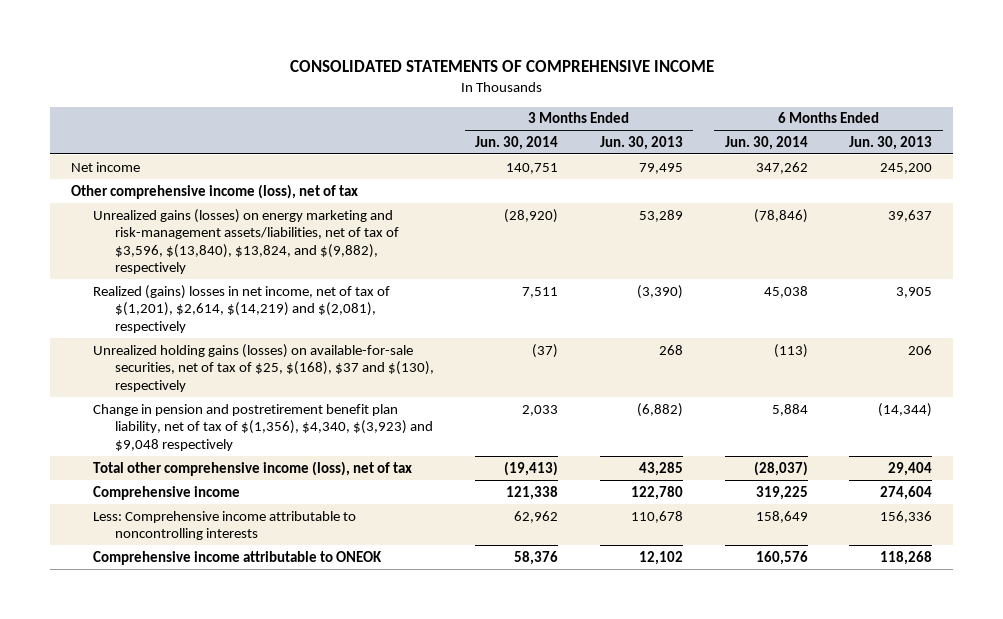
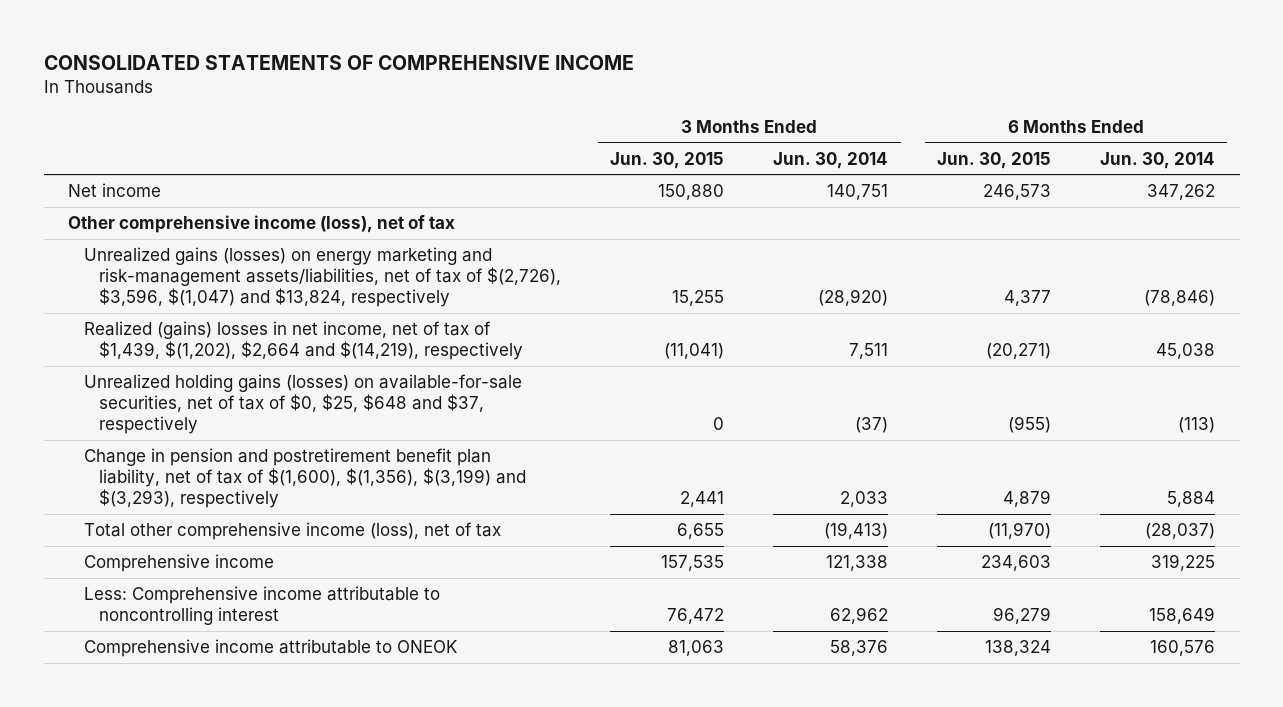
[600,135,684,150] Jun. 30, 2013 -> none
[849,135,933,150] Jun. 30, 2013 -> none
none -> [610,151,725,169] Jun. 30, 2015
none -> [937,151,1052,169] Jun. 30, 2015
[92,208,399,275] Unrealized gains (losses) on energy marketing and risk-management assets/liabilities, net of tax of $3,596, $(13,840), $13,824, and $(9,882), respectively -> [83,247,562,307] Unrealized gains (losses) on energy marketing and risk-management assets/liabilities, net of tax of $(2,726), $3,596, $(1,047) and $13,824, respectively
[92,284,390,333] Realized (gains) losses in net income, net of tax of $(1,201), $2,614, $(14,219) and $(2,081), respectively -> [83,321,524,361] Realized (gains) losses in net income, net of tax of $1,439, $(1,202), $2,664 and $(14,219), respectively
[92,343,434,392] Unrealized holding gains (losses) on available-for-sale securities, net of tax of $25, $(168), $37 and $(130), respectively -> [83,374,522,434] Unrealized holding gains (losses) on available-for-sale securities, net of tax of $0, $25, $648 and $37, respectively
[92,403,433,451] Change in pension and postretirement benefit plan liability, net of tax of $(1,356), $4,340, $(3,923) and $9,048 respectively -> [83,448,527,508] Change in pension and postretirement benefit plan liability, net of tax of $(1,600), $(1,356), $(3,199) and $(3,293), respectively
[92,510,356,541] Less: Comprehensive income attributable to noncontrolling interests -> [83,586,440,626] Less: Comprehensive income attributable to noncontrolling interest

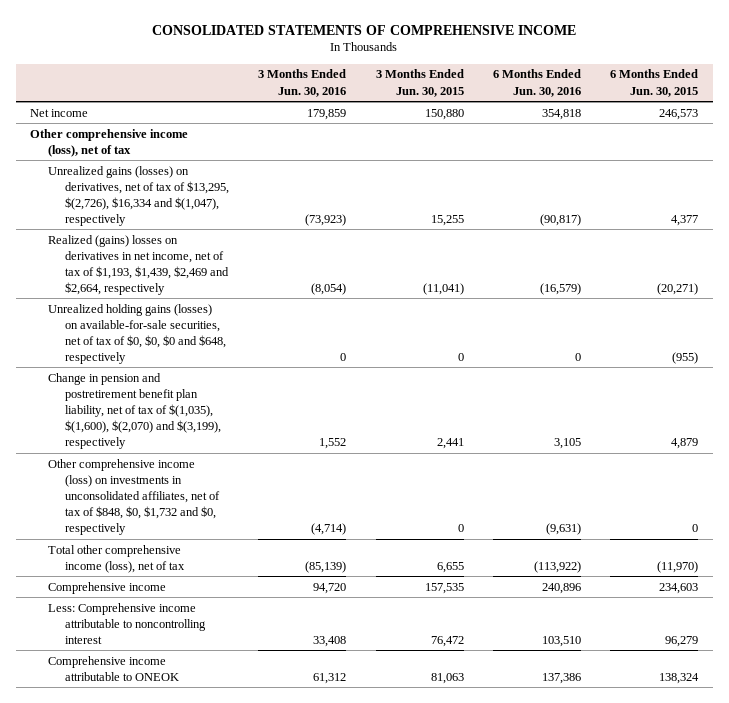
[773,151,889,169] Jun. 30, 2014 -> none
[1100,151,1216,169] Jun. 30, 2014 -> none
none -> [258,69,347,97] 3 Months Ended Jun. 30, 2016
none -> [493,69,582,97] 6 Months Ended Jun. 30, 2016
[83,247,562,307] Unrealized gains (losses) on energy marketing and risk-management assets/liabilities, net of tax of $(2,726), $3,596, $(1,047) and $13,824, respectively -> [47,165,230,226] Unrealized gains (losses) on derivatives, net of tax of $13,295, $(2,726), $16,334 and $(1,047), respectively
[83,321,524,361] Realized (gains) losses in net income, net of tax of $1,439, $(1,202), $2,664 and $(14,219), respectively -> [47,234,230,295] Realized (gains) losses on derivatives in net income, net of tax of $1,193, $1,439, $2,469 and $2,664, respectively
[83,374,522,434] Unrealized holding gains (losses) on available-for-sale securities, net of tax of $0, $25, $648 and $37, respectively -> [47,303,227,364] Unrealized holding gains (losses) on available-for-sale securities, net of tax of $0, $0, $0 and $648, respectively
[83,448,527,508] Change in pension and postretirement benefit plan liability, net of tax of $(1,600), $(1,356), $(3,199) and $(3,293), respectively -> [47,372,222,449] Change in pension and postretirement benefit plan liability, net of tax of $(1,035), $(1,600), $(2,070) and $(3,199), respectively
none -> [47,458,221,535] Other comprehensive income (loss) on investments in unconsolidated affiliates, net of tax of $848, $0, $1,732 and $0, respectively

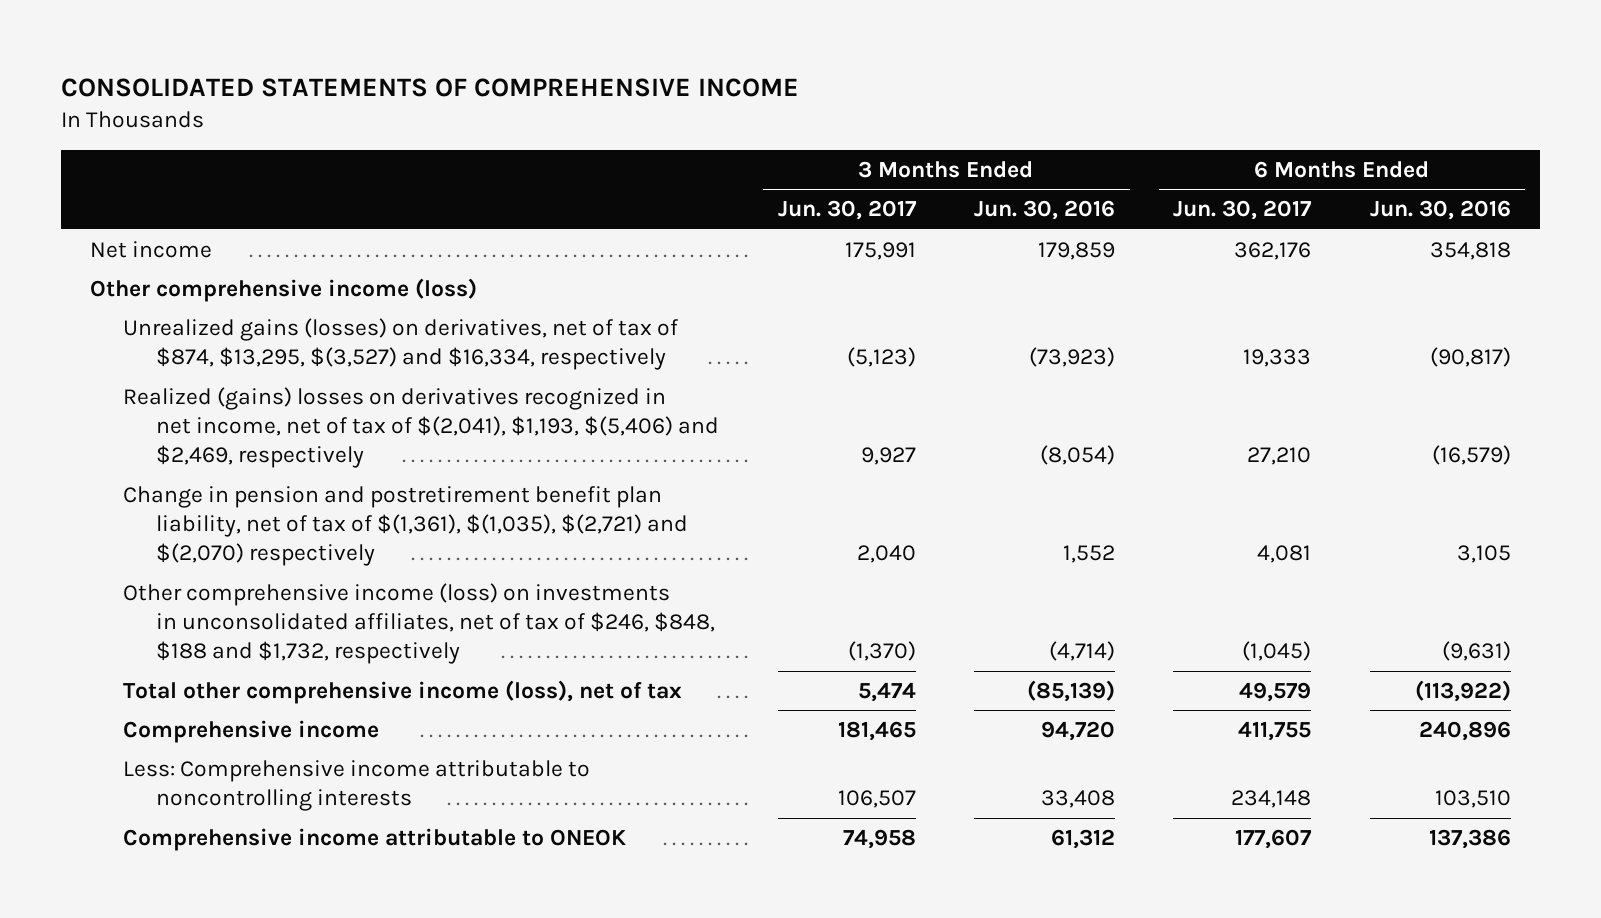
[375,69,464,97] 3 Months Ended Jun. 30, 2015 -> none
[610,69,699,97] 6 Months Ended Jun. 30, 2015 -> none
none -> [777,200,917,221] Jun. 30, 2017
none -> [1173,200,1313,221] Jun. 30, 2017
[47,303,227,364] Unrealized holding gains (losses) on available-for-sale securities, net of tax of $0, $0, $0 and $648, respectively -> none
[30,128,189,157] Other comprehensive income (loss), net of tax -> [90,277,478,302] Other comprehensive income (loss)
[47,165,230,226] Unrealized gains (losses) on derivatives, net of tax of $13,295, $(2,726), $16,334 and $(1,047), respectively -> [123,317,679,371] Unrealized gains (losses) on derivatives, net of tax of $874, $13,295, $(3,527) and $16,334, respectively
[47,234,230,295] Realized (gains) losses on derivatives in net income, net of tax of $1,193, $1,439, $2,469 and $2,664, respectively -> [123,386,720,469] Realized (gains) losses on derivatives recognized in net income, net of tax of $(2,041), $1,193, $(5,406) and $2,469, respectively
[47,372,222,449] Change in pension and postretirement benefit plan liability, net of tax of $(1,035), $(1,600), $(2,070) and $(3,199), respectively -> [123,485,689,567] Change in pension and postretirement benefit plan liability, net of tax of $(1,361), $(1,035), $(2,721) and $(2,070) respectively
[47,458,221,535] Other comprehensive income (loss) on investments in unconsolidated affiliates, net of tax of $848, $0, $1,732 and $0, respectively -> [123,582,716,665] Other comprehensive income (loss) on investments in unconsolidated affiliates, net of tax of $246, $848, $188 and $1,732, respectively
[47,602,207,644] Less: Comprehensive income attributable to noncontrolling interest -> [123,759,591,812] Less: Comprehensive income attributable to noncontrolling interests

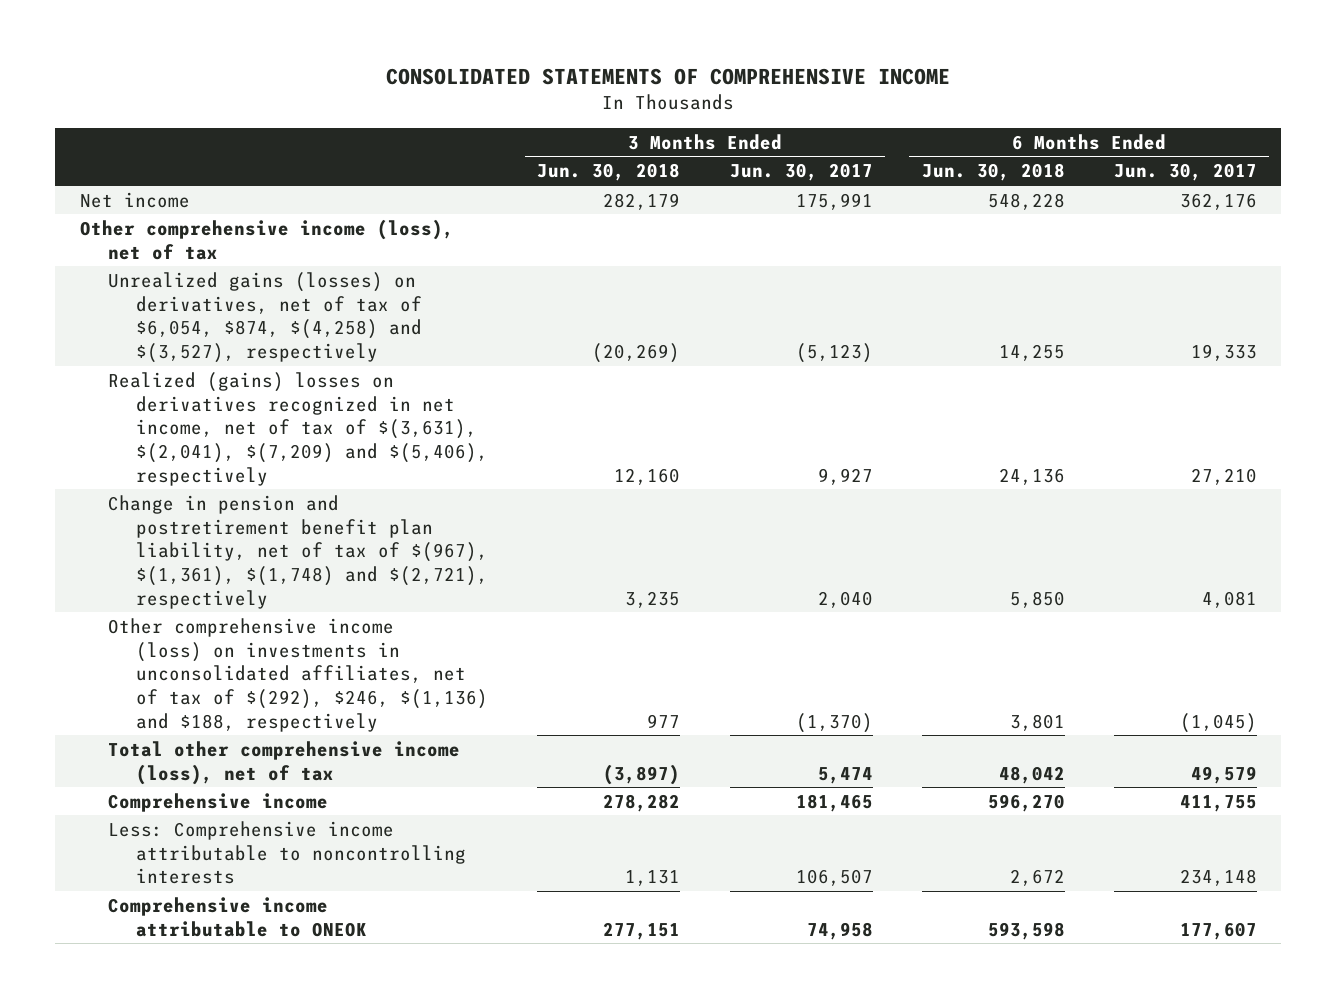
[973,200,1115,221] Jun. 30, 2016 -> none
[1369,200,1511,221] Jun. 30, 2016 -> none
none -> [537,163,681,182] Jun. 30, 2018
none -> [921,163,1065,182] Jun. 30, 2018
[90,277,478,302] Other comprehensive income (loss) -> [79,218,454,260] Other comprehensive income (loss), net of tax
[123,317,679,371] Unrealized gains (losses) on derivatives, net of tax of $874, $13,295, $(3,527) and $16,334, respectively -> [107,271,423,364] Unrealized gains (losses) on derivatives, net of tax of $6,054, $874, $(4,258) and $(3,527), respectively
[123,386,720,469] Realized (gains) losses on derivatives recognized in net income, net of tax of $(2,041), $1,193, $(5,406) and $2,469, respectively -> [107,371,489,486] Realized (gains) losses on derivatives recognized in net income, net of tax of $(3,631), $(2,041), $(7,209) and $(5,406), respectively
[123,485,689,567] Change in pension and postretirement benefit plan liability, net of tax of $(1,361), $(1,035), $(2,721) and $(2,070) respectively -> [107,494,489,609] Change in pension and postretirement benefit plan liability, net of tax of $(967), $(1,361), $(1,748) and $(2,721), respectively
[123,582,716,665] Other comprehensive income (loss) on investments in unconsolidated affiliates, net of tax of $246, $848, $188 and $1,732, respectively -> [107,617,489,732] Other comprehensive income (loss) on investments in unconsolidated affiliates, net of tax of $(292), $246, $(1,136) and $188, respectively

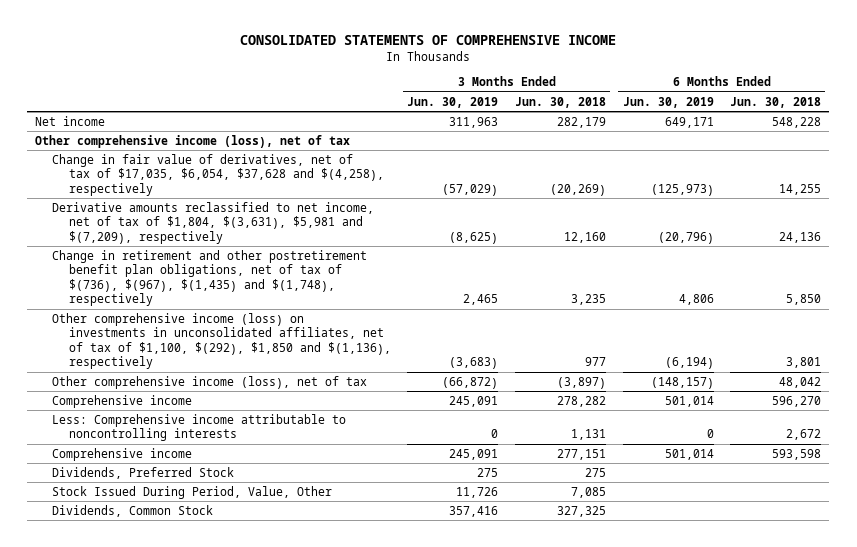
[729,163,873,182] Jun. 30, 2017 -> none
[1113,163,1257,182] Jun. 30, 2017 -> none
none -> [407,96,499,108] Jun. 30, 2019
none -> [622,96,714,108] Jun. 30, 2019
[107,271,423,364] Unrealized gains (losses) on derivatives, net of tax of $6,054, $874, $(4,258) and $(3,527), respectively -> [52,153,384,196] Change in fair value of derivatives, net of tax of $17,035, $6,054, $37,628 and $(4,258), respectively
[107,371,489,486] Realized (gains) losses on derivatives recognized in net income, net of tax of $(3,631), $(2,041), $(7,209) and $(5,406), respectively -> [52,201,375,244] Derivative amounts reclassified to net income, net of tax of $1,804, $(3,631), $5,981 and $(7,209), respectively
[107,494,489,609] Change in pension and postretirement benefit plan liability, net of tax of $(967), $(1,361), $(1,748) and $(2,721), respectively -> [52,249,368,307] Change in retirement and other postretirement benefit plan obligations, net of tax of $(736), $(967), $(1,435) and $(1,748), respectively
[107,617,489,732] Other comprehensive income (loss) on investments in unconsolidated affiliates, net of tax of $(292), $246, $(1,136) and $188, respectively -> [52,312,391,370] Other comprehensive income (loss) on investments in unconsolidated affiliates, net of tax of $1,100, $(292), $1,850 and $(1,136), respectively
[107,740,460,785] Total other comprehensive income (loss), net of tax -> [52,375,368,389] Other comprehensive income (loss), net of tax
[107,896,368,937] Comprehensive income attributable to ONEOK -> [52,447,193,461] Comprehensive income
none -> [52,466,235,479] Dividends, Preferred Stock
none -> [52,485,333,499] Stock Issued During Period, Value, Other
none -> [52,504,214,517] Dividends, Common Stock

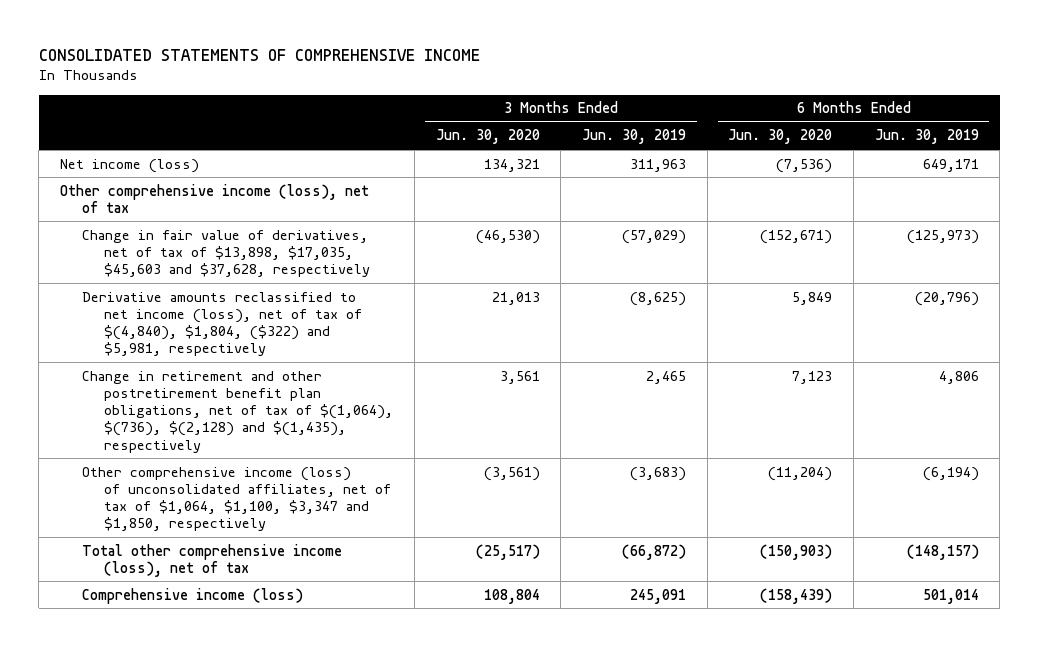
[514,96,606,108] Jun. 30, 2018 -> none
[730,96,822,108] Jun. 30, 2018 -> none
none -> [435,129,540,145] Jun. 30, 2020
none -> [728,129,833,145] Jun. 30, 2020
[35,115,106,126] Net income -> [59,158,199,173] Net income (loss)
[52,394,193,408] Comprehensive income -> none
[52,413,347,442] Less: Comprehensive income attributable to noncontrolling interests -> none
[52,466,235,479] Dividends, Preferred Stock -> none
[52,485,333,499] Stock Issued During Period, Value, Other -> none
[52,504,214,517] Dividends, Common Stock -> none
[52,153,384,196] Change in fair value of derivatives, net of tax of $17,035, $6,054, $37,628 and $(4,258), respectively -> [82,229,371,278] Change in fair value of derivatives, net of tax of $13,898, $17,035, $45,603 and $37,628, respectively
[52,201,375,244] Derivative amounts reclassified to net income, net of tax of $1,804, $(3,631), $5,981 and $(7,209), respectively -> [82,291,363,357] Derivative amounts reclassified to net income (loss), net of tax of $(4,840), $1,804, ($322) and $5,981, respectively
[52,249,368,307] Change in retirement and other postretirement benefit plan obligations, net of tax of $(736), $(967), $(1,435) and $(1,748), respectively -> [82,370,394,453] Change in retirement and other postretirement benefit plan obligations, net of tax of $(1,064), $(736), $(2,128) and $(1,435), respectively
[52,312,391,370] Other comprehensive income (loss) on investments in unconsolidated affiliates, net of tax of $1,100, $(292), $1,850 and $(1,136), respectively -> [82,466,392,532] Other comprehensive income (loss) of unconsolidated affiliates, net of tax of $1,064, $1,100, $3,347 and $1,850, respectively
[52,375,368,389] Other comprehensive income (loss), net of tax -> [82,543,343,577] Total other comprehensive income (loss), net of tax
[52,447,193,461] Comprehensive income -> [82,587,304,604] Comprehensive income (loss)

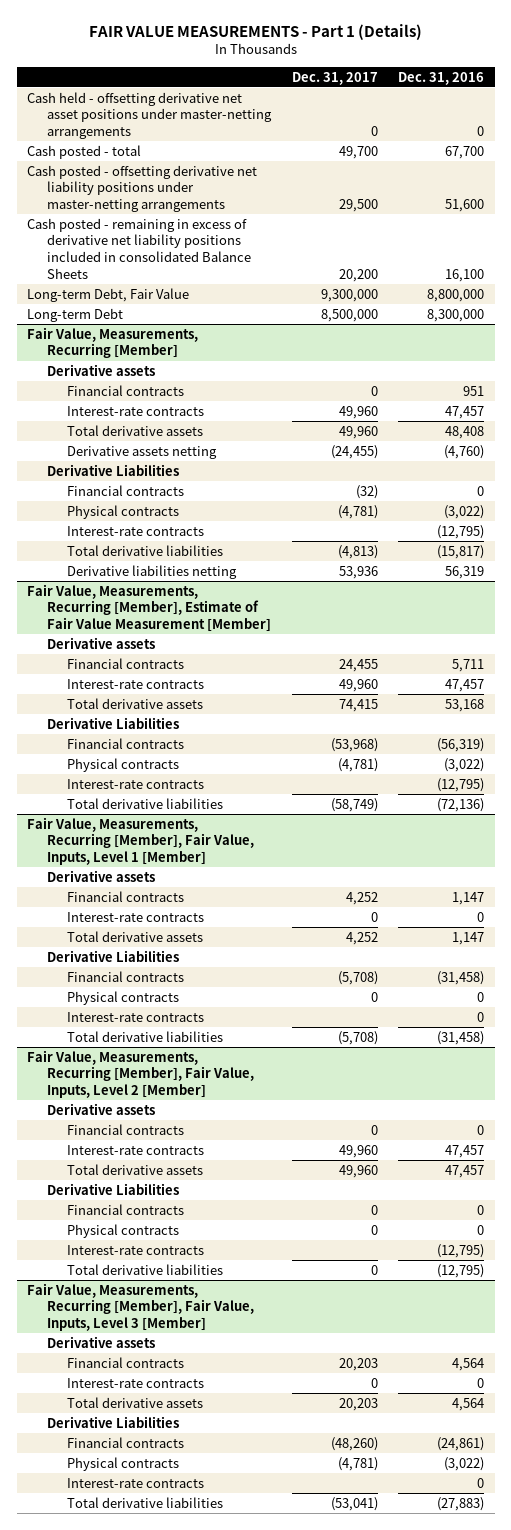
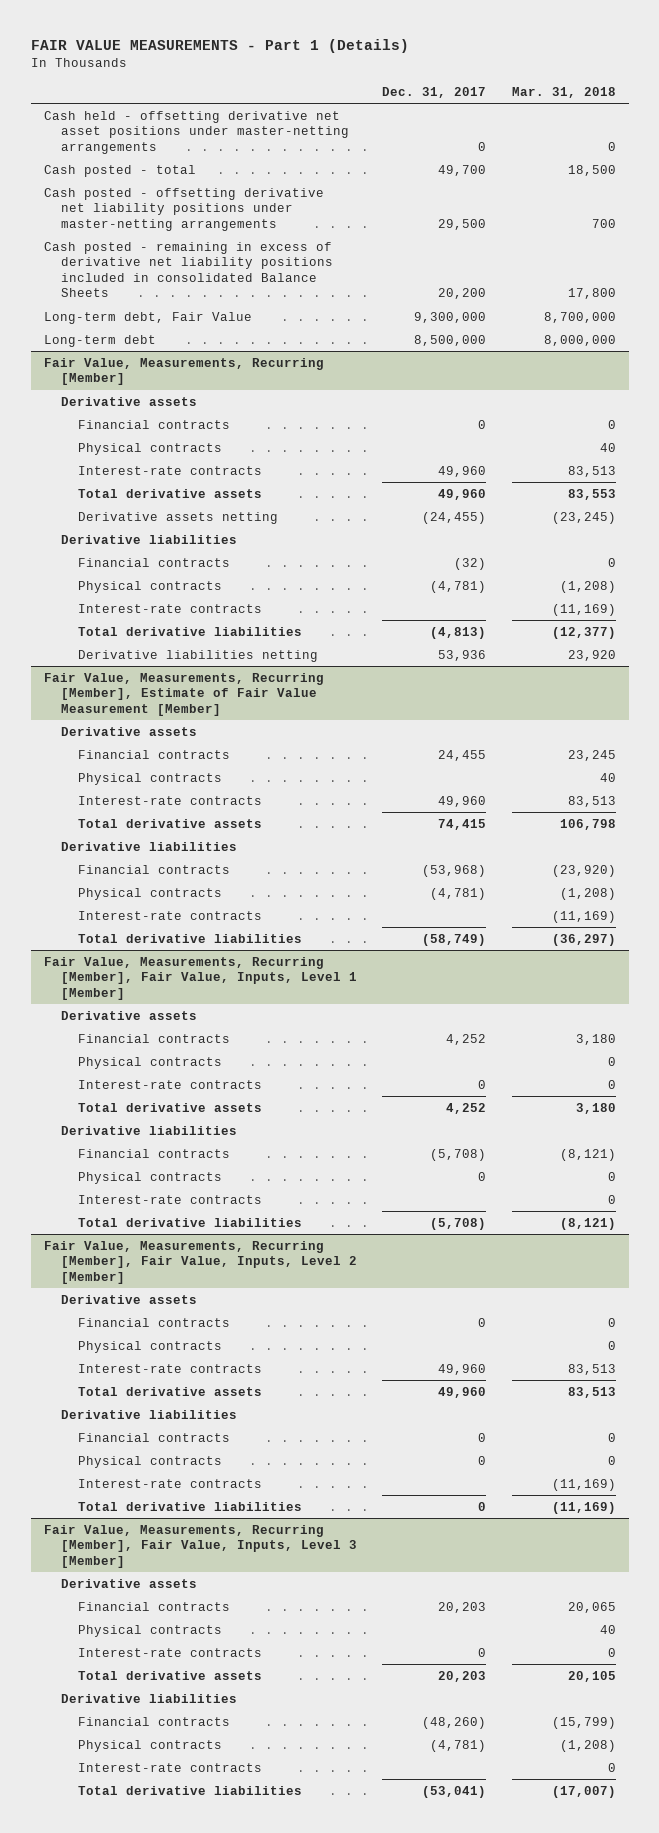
[398,71,485,85] Dec. 31, 2016 -> none
none -> [511,86,616,98] Mar. 31, 2018
[26,287,189,302] Long-term Debt, Fair Value -> [43,311,252,324] Long-term debt, Fair Value
[26,307,123,322] Long-term Debt -> [43,334,156,347] Long-term debt
none -> [77,442,222,455] Physical contracts
[46,463,179,476] Derivative Liabilities -> [60,534,237,544] Derivative liabilities
none -> [77,772,222,785] Physical contracts
[46,716,179,729] Derivative Liabilities -> [60,841,237,851] Derivative liabilities
none -> [77,1056,222,1069] Physical contracts
[46,949,179,962] Derivative Liabilities -> [60,1125,237,1135] Derivative liabilities
none -> [77,1340,222,1353] Physical contracts
[46,1182,179,1195] Derivative Liabilities -> [60,1409,237,1419] Derivative liabilities
none -> [77,1624,222,1637] Physical contracts
[46,1415,179,1428] Derivative Liabilities -> [60,1693,237,1703] Derivative liabilities

